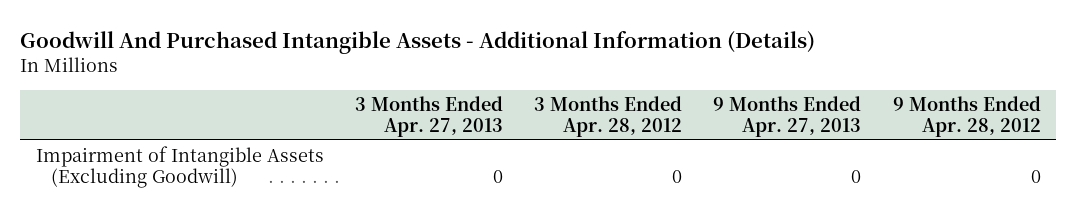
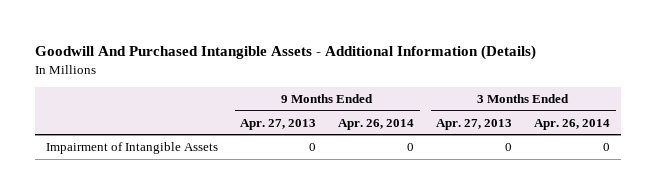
[534,95,683,137] 3 Months Ended Apr. 28, 2012 -> none
[892,95,1041,137] 9 Months Ended Apr. 28, 2012 -> none
none -> [338,118,415,130] Apr. 26, 2014
none -> [534,118,611,130] Apr. 26, 2014
[35,145,324,188] Impairment of Intangible Assets (Excluding Goodwill) -> [46,142,219,155] Impairment of Intangible Assets

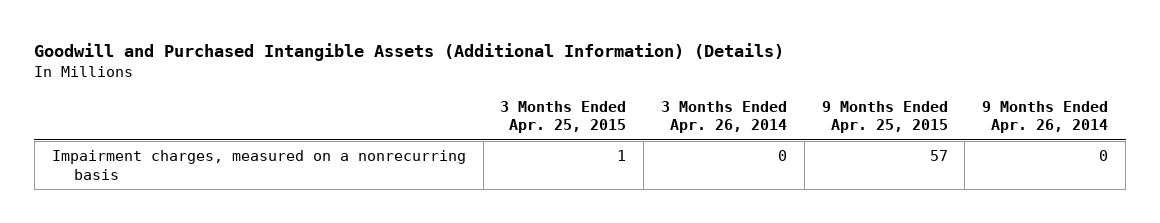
[35,44,537,60] Goodwill And Purchased Intangible Assets - Additional Information (Details) -> [34,43,785,62] Goodwill and Purchased Intangible Assets (Additional Information) (Details)
[240,118,317,130] Apr. 27, 2013 -> none
[436,118,513,130] Apr. 27, 2013 -> none
none -> [500,100,627,134] 3 Months Ended Apr. 25, 2015
none -> [821,100,948,134] 9 Months Ended Apr. 25, 2015
[46,142,219,155] Impairment of Intangible Assets -> [51,150,466,180] Impairment charges, measured on a nonrecurring basis

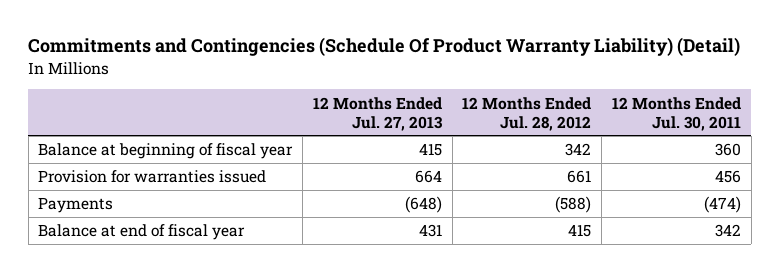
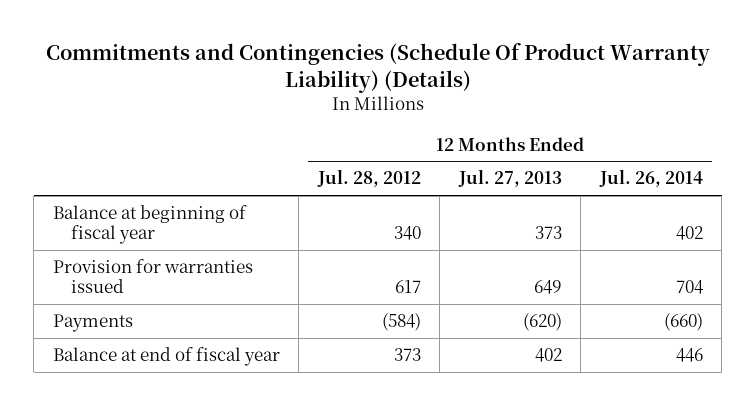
[28,37,741,57] Commitments and Contingencies (Schedule Of Product Warranty Liability) (Detail) -> [45,43,710,94] Commitments and Contingencies (Schedule Of Product Warranty Liability) (Details)
[611,96,741,131] 12 Months Ended Jul. 30, 2011 -> none
none -> [598,169,703,188] Jul. 26, 2014
[418,143,442,157] 415 -> [534,226,562,240] 373
[565,143,592,157] 342 -> [393,226,421,241] 340
[414,170,442,184] 664 -> [533,280,562,295] 649
[567,170,592,184] 661 -> [394,280,421,294] 617
[404,196,442,214] (648) -> [522,313,562,332] (620)
[555,196,592,214] (588) -> [381,313,421,332] (584)
[418,224,442,238] 431 -> [534,348,562,363] 402
[568,224,592,238] 415 -> [393,348,421,362] 373

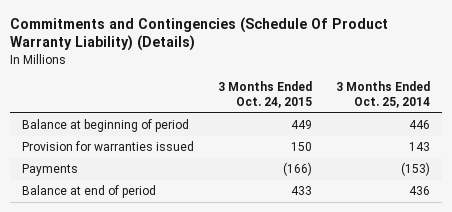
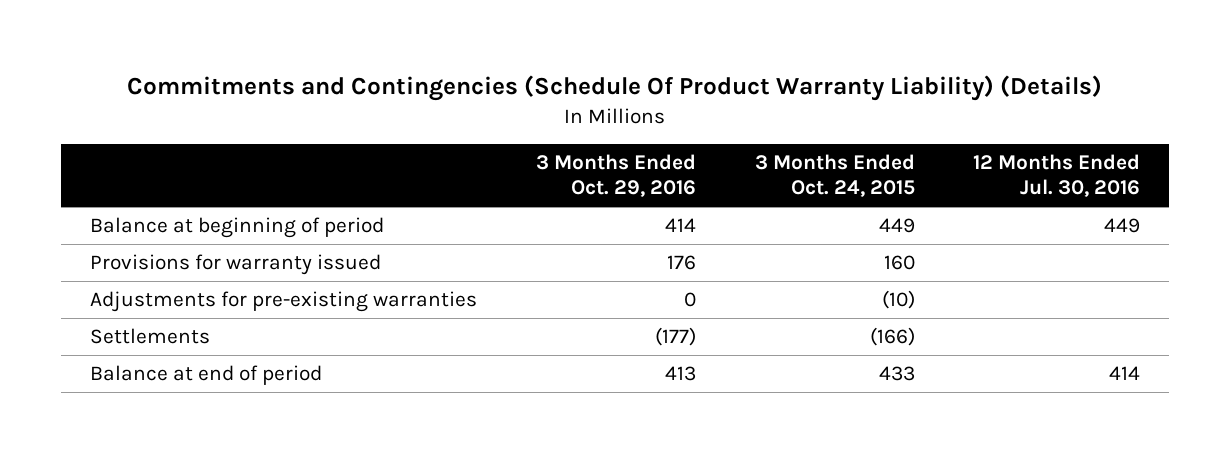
[335,81,430,109] 3 Months Ended Oct. 25, 2014 -> none
none -> [535,153,696,198] 3 Months Ended Oct. 29, 2016
none -> [973,153,1141,198] 12 Months Ended Jul. 30, 2016
[22,141,195,152] Provision for warranties issued -> [90,254,382,276] Provisions for warranty issued
[290,142,312,152] 150 -> [883,255,915,271] 160
none -> [90,291,478,313] Adjustments for pre-existing warranties
[22,164,79,177] Payments -> [90,328,211,345] Settlements

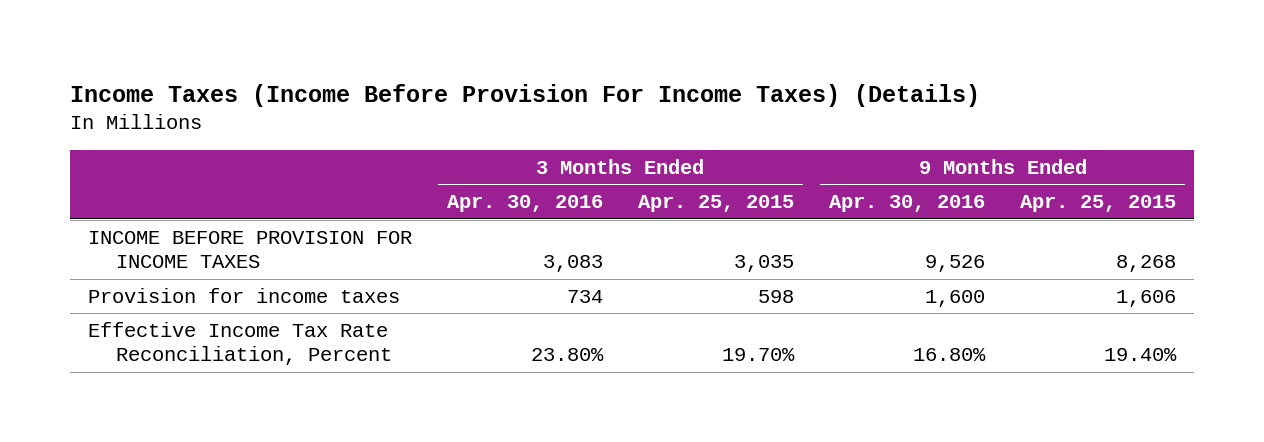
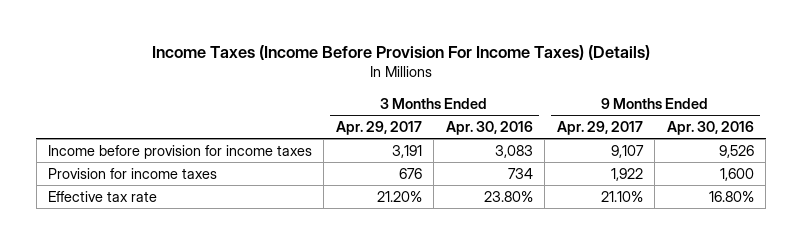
[637,195,794,213] Apr. 25, 2015 -> none
[1020,195,1177,213] Apr. 25, 2015 -> none
none -> [335,120,422,135] Apr. 29, 2017
none -> [556,120,643,135] Apr. 29, 2017
[87,230,412,269] INCOME BEFORE PROVISION FOR INCOME TAXES -> [47,144,312,159] Income before provision for income taxes
[87,321,393,366] Effective Income Tax Rate Reconciliation, Percent -> [47,190,157,202] Effective tax rate

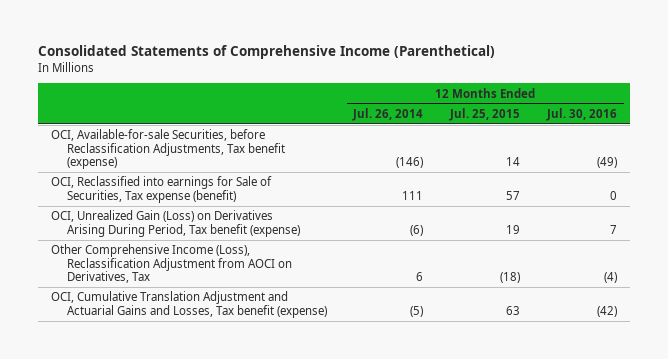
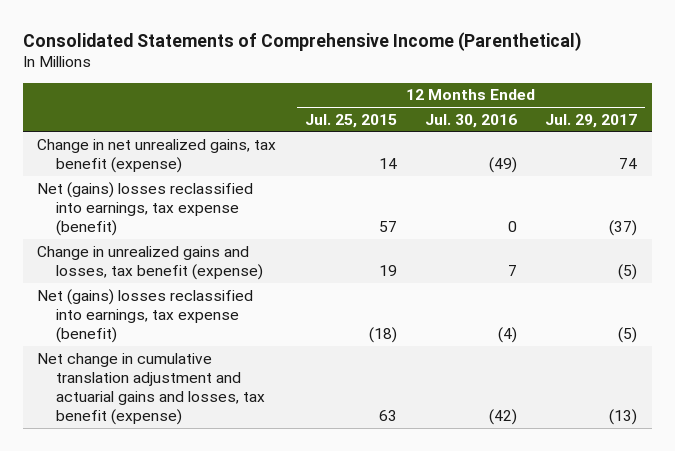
[352,107,424,121] Jul. 26, 2014 -> none
none -> [545,113,638,128] Jul. 29, 2017
[51,129,285,170] OCI, Available-for-sale Securities, before Reclassification Adjustments, Tax benefit (expense) -> [37,138,277,173] Change in net unrealized gains, tax benefit (expense)
[51,176,273,203] OCI, Reclassified into earnings for Sale of Securities, Tax expense (benefit) -> [37,181,254,237] Net (gains) losses reclassified into earnings, tax expense (benefit)
[51,210,300,237] OCI, Unrealized Gain (Loss) on Derivatives Arising During Period, Tax benefit (expense) -> [37,245,264,280] Change in unrealized gains and losses, tax benefit (expense)
[51,244,292,284] Other Comprehensive Income (Loss), Reclassification Adjustment from AOCI on Derivatives, Tax -> [37,288,254,344] Net (gains) losses reclassified into earnings, tax expense (benefit)
[51,291,327,318] OCI, Cumulative Translation Adjustment and Actuarial Gains and Losses, Tax benefit (expense) -> [37,352,266,426] Net change in cumulative translation adjustment and actuarial gains and losses, tax benefit (expense)

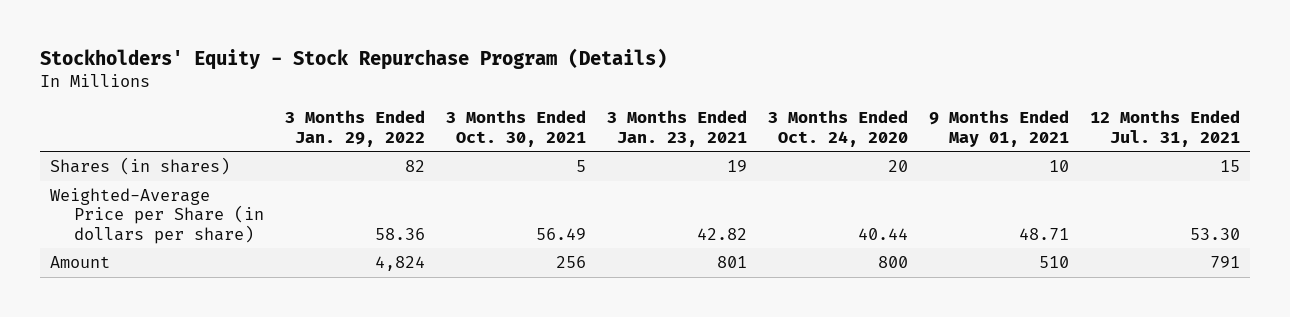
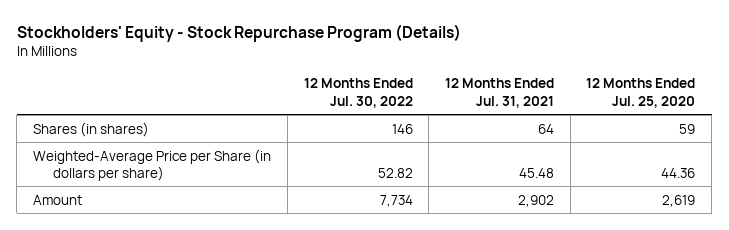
[285,110,426,147] 3 Months Ended Jan. 29, 2022 -> none
[446,110,587,147] 3 Months Ended Oct. 30, 2021 -> none
[607,110,748,147] 3 Months Ended Jan. 23, 2021 -> none
[767,110,908,147] 3 Months Ended Oct. 24, 2020 -> none
[928,110,1069,147] 9 Months Ended May 01, 2021 -> none
none -> [303,78,413,108] 12 Months Ended Jul. 30, 2022
none -> [586,78,696,108] 12 Months Ended Jul. 25, 2020
[1219,160,1240,173] 15 -> [537,123,554,134] 64
[1189,227,1240,240] 53.30 -> [518,167,554,178] 45.48
[1209,256,1240,269] 791 -> [517,194,554,207] 2,902

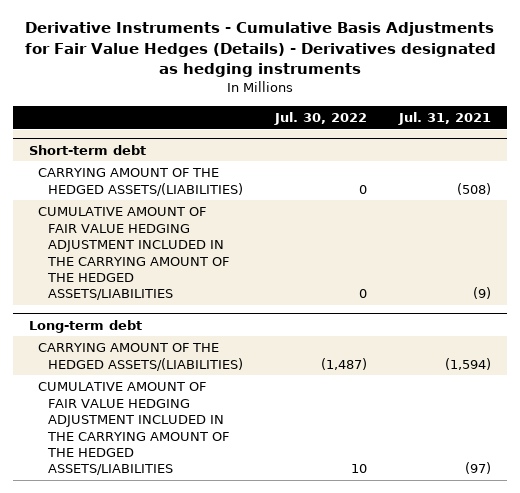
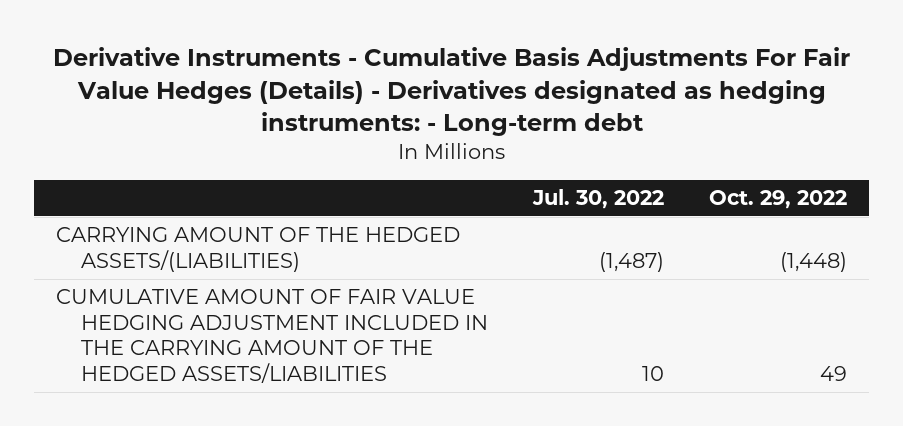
[24,22,496,78] Derivative Instruments - Cumulative Basis Adjustments for Fair Value Hedges (Details) - Derivatives designated as hedging instruments -> [52,47,850,136] Derivative Instruments - Cumulative Basis Adjustments For Fair Value Hedges (Details) - Derivatives designated as hedging instruments: - Long-term debt
[398,111,492,125] Jul. 31, 2021 -> none
none -> [708,189,847,209] Oct. 29, 2022
[28,144,146,155] Short-term debt -> none
[38,168,244,196] CARRYING AMOUNT OF THE HEDGED ASSETS/(LIABILITIES) -> none
[38,207,230,301] CUMULATIVE AMOUNT OF FAIR VALUE HEDGING ADJUSTMENT INCLUDED IN THE CARRYING AMOUNT OF THE HEDGED ASSETS/LIABILITIES -> none
[28,319,142,333] Long-term debt -> none

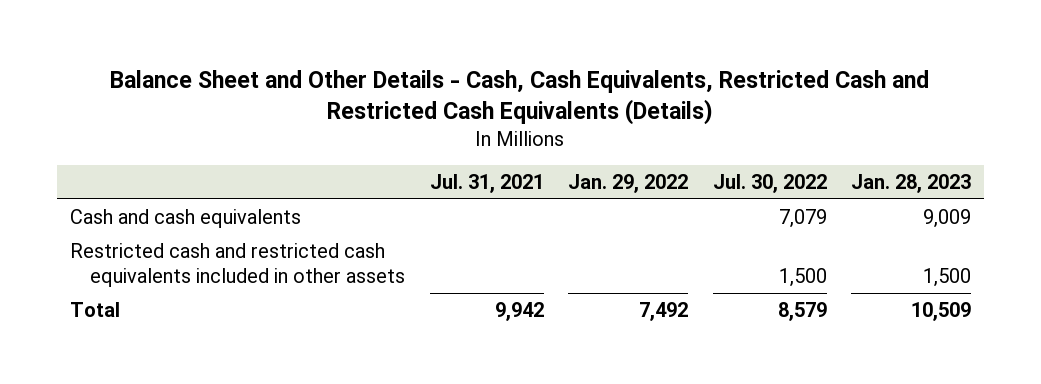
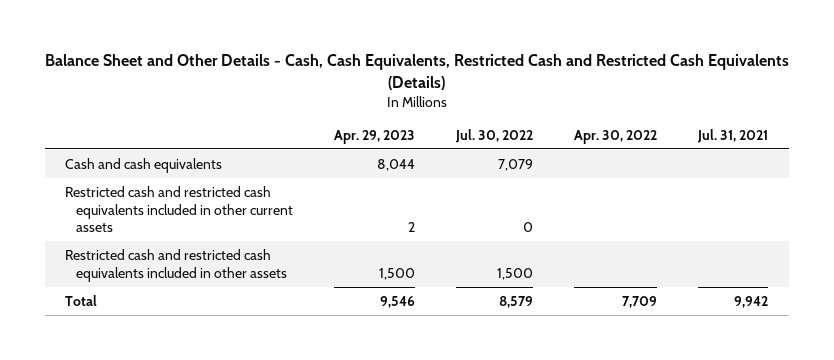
[568,174,689,194] Jan. 29, 2022 -> none
[851,174,972,194] Jan. 28, 2023 -> none
none -> [333,129,415,144] Apr. 29, 2023
none -> [574,129,658,144] Apr. 30, 2022
none -> [65,185,293,233] Restricted cash and restricted cash equivalents included in other current assets

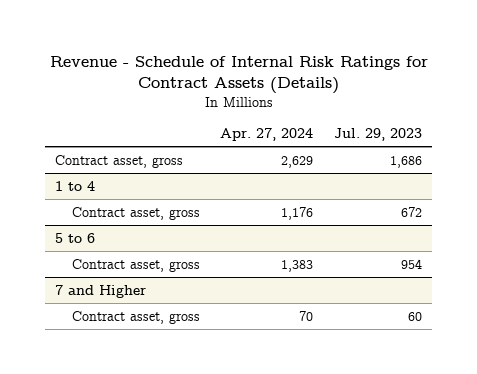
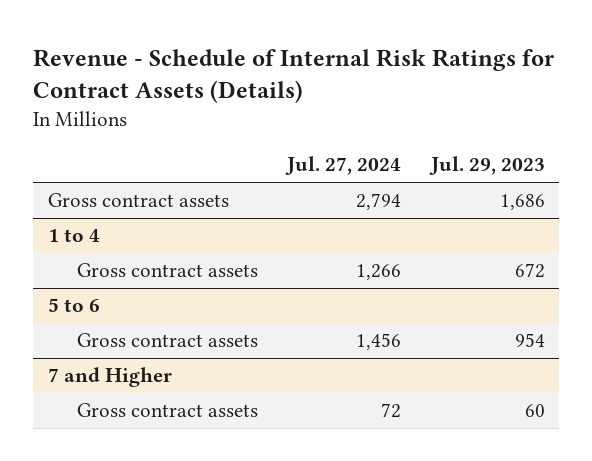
[220,128,314,142] Apr. 27, 2024 -> none
none -> [285,156,402,176] Jul. 27, 2024
[55,154,184,168] Contract asset, gross -> [47,193,229,208] Gross contract assets
[72,206,201,220] Contract asset, gross -> [77,263,259,278] Gross contract assets
[72,258,201,272] Contract asset, gross -> [77,333,259,348] Gross contract assets
[72,310,201,324] Contract asset, gross -> [77,403,259,418] Gross contract assets

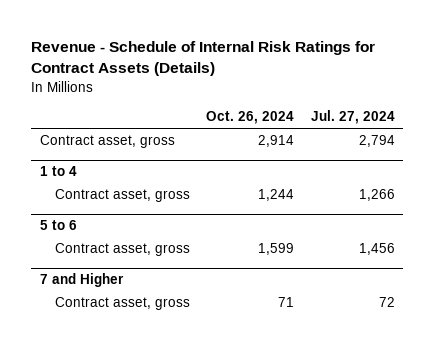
[428,156,545,176] Jul. 29, 2023 -> none
none -> [206,111,295,125] Oct. 26, 2024
[47,193,229,208] Gross contract assets -> [39,135,175,149] Contract asset, gross
[77,263,259,278] Gross contract assets -> [54,189,190,203] Contract asset, gross
[77,333,259,348] Gross contract assets -> [54,243,190,257] Contract asset, gross
[77,403,259,418] Gross contract assets -> [54,297,190,311] Contract asset, gross

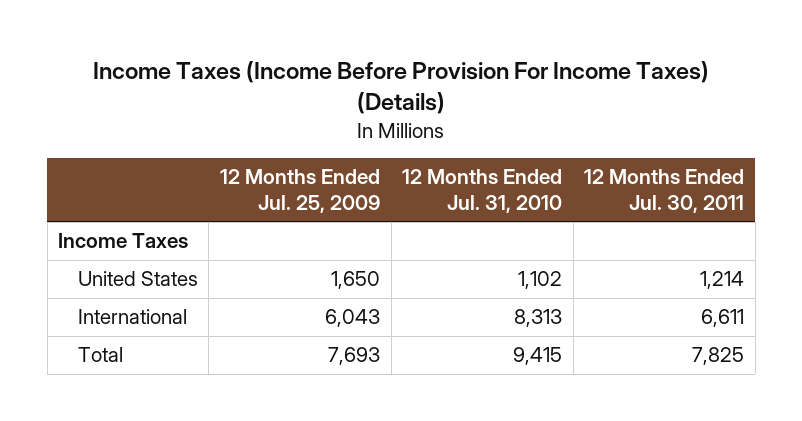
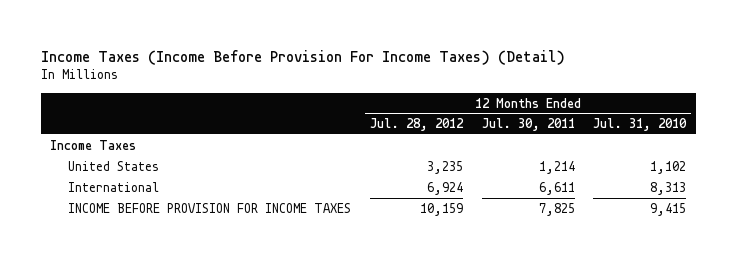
[93,60,710,115] Income Taxes (Income Before Provision For Income Taxes) (Details) -> [41,49,566,65] Income Taxes (Income Before Provision For Income Taxes) (Detail)
[219,169,380,213] 12 Months Ended Jul. 25, 2009 -> none
none -> [369,118,464,132] Jul. 28, 2012
[77,347,123,363] Total -> [67,202,351,213] INCOME BEFORE PROVISION FOR INCOME TAXES

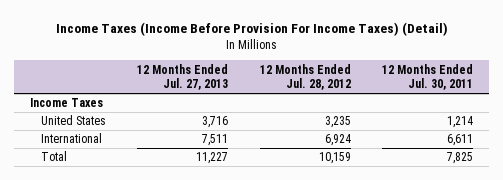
[593,118,688,132] Jul. 31, 2010 -> none
none -> [137,63,229,91] 12 Months Ended Jul. 27, 2013
[67,202,351,213] INCOME BEFORE PROVISION FOR INCOME TAXES -> [40,151,67,162] Total

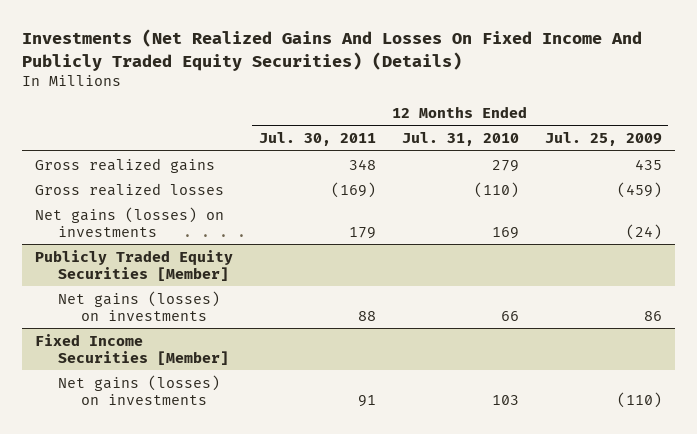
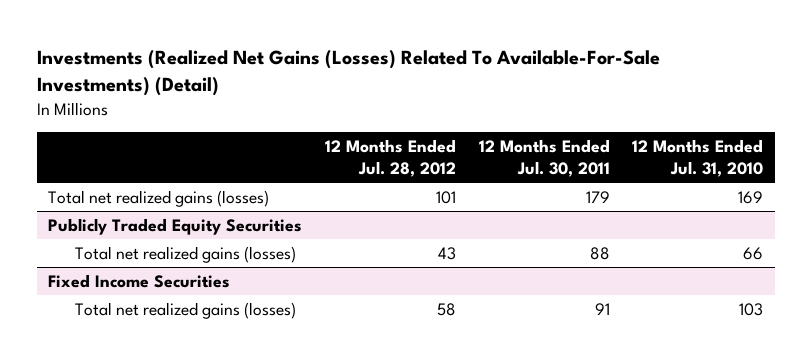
[21,29,642,71] Investments (Net Realized Gains And Losses On Fixed Income And Publicly Traded Equity Securities) (Details) -> [37,50,661,97] Investments (Realized Net Gains (Losses) Related To Available-For-Sale Investments) (Detail)
[544,132,662,147] Jul. 25, 2009 -> none
none -> [325,138,457,178] 12 Months Ended Jul. 28, 2012
[34,157,215,173] Gross realized gains -> none
[34,182,224,196] Gross realized losses -> none
[34,206,224,237] Net gains (losses) on investments -> [48,189,270,207] Total net realized gains (losses)
[34,249,233,281] Publicly Traded Equity Securities [Member] -> [48,217,303,235] Publicly Traded Equity Securities
[57,290,220,321] Net gains (losses) on investments -> [75,245,297,263] Total net realized gains (losses)
[34,333,229,365] Fixed Income Securities [Member] -> [48,273,231,288] Fixed Income Securities
[57,374,220,405] Net gains (losses) on investments -> [75,301,297,319] Total net realized gains (losses)

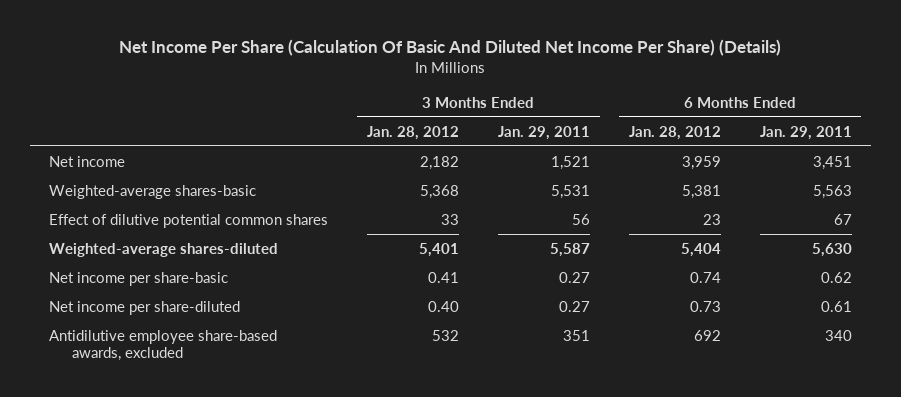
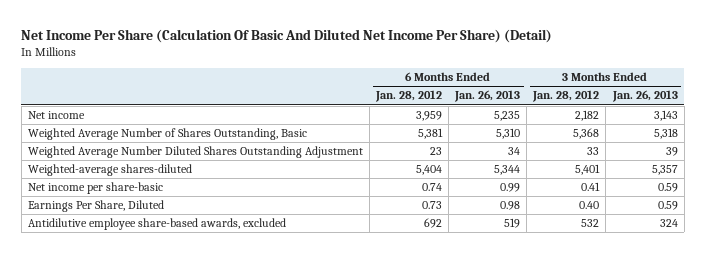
[119,39,782,57] Net Income Per Share (Calculation Of Basic And Diluted Net Income Per Share) (Details) -> [21,28,553,43] Net Income Per Share (Calculation Of Basic And Diluted Net Income Per Share) (Detail)
[497,125,590,140] Jan. 29, 2011 -> none
[759,125,852,140] Jan. 29, 2011 -> none
none -> [454,90,521,103] Jan. 26, 2013
none -> [611,90,678,103] Jan. 26, 2013
[49,184,257,199] Weighted-average shares-basic -> [27,128,307,141] Weighted Average Number of Shares Outstanding, Basic
[49,213,329,228] Effect of dilutive potential common shares -> [27,146,363,159] Weighted Average Number Diluted Shares Outstanding Adjustment
[49,300,241,315] Net income per share-diluted -> [27,200,164,213] Earnings Per Share, Diluted

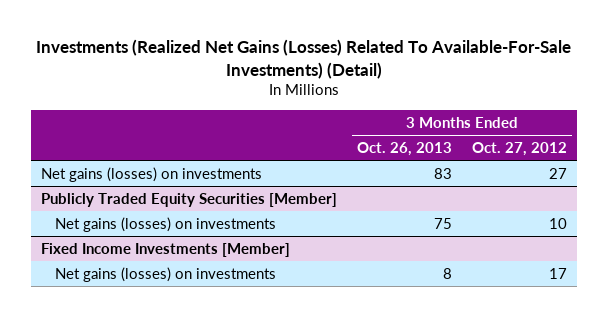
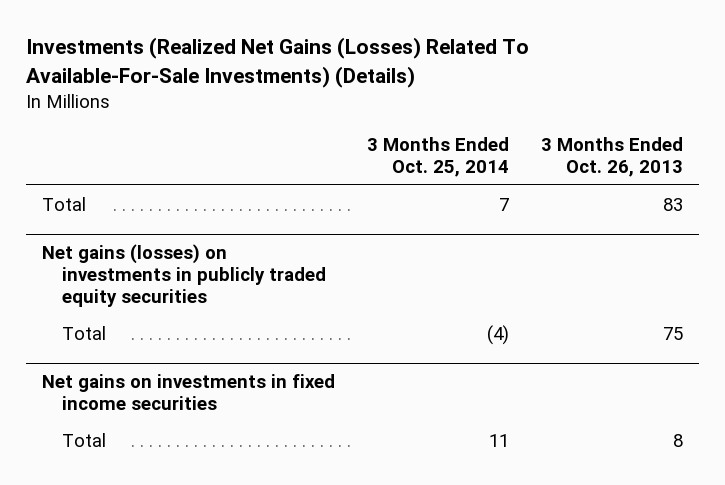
[35,39,571,79] Investments (Realized Net Gains (Losses) Related To Available-For-Sale Investments) (Detail) -> [25,37,529,88] Investments (Realized Net Gains (Losses) Related To Available-For-Sale Investments) (Details)
[471,141,567,156] Oct. 27, 2012 -> none
none -> [367,137,510,178] 3 Months Ended Oct. 25, 2014
[40,192,337,207] Publicly Traded Equity Securities [Member] -> none
[40,242,290,257] Fixed Income Investments [Member] -> none
[40,166,262,182] Net gains (losses) on investments -> [41,196,86,211] Total
none -> [41,243,327,308] Net gains (losses) on investments in publicly traded equity securities
[55,216,277,232] Net gains (losses) on investments -> [62,325,107,340] Total
none -> [41,373,335,411] Net gains on investments in fixed income securities
[55,266,277,282] Net gains (losses) on investments -> [62,432,107,447] Total

